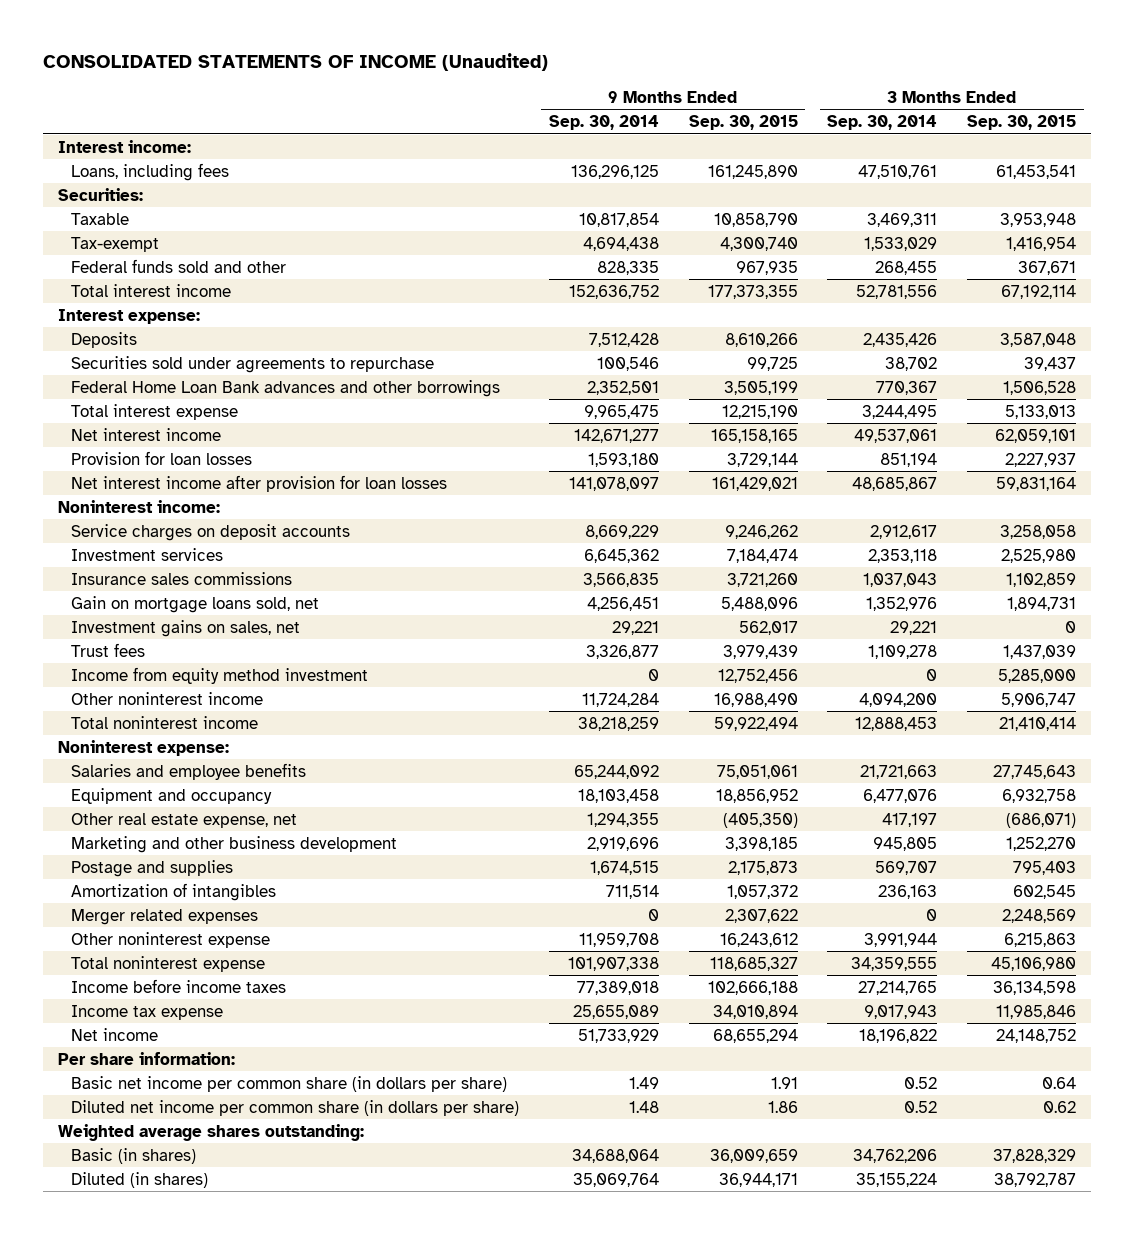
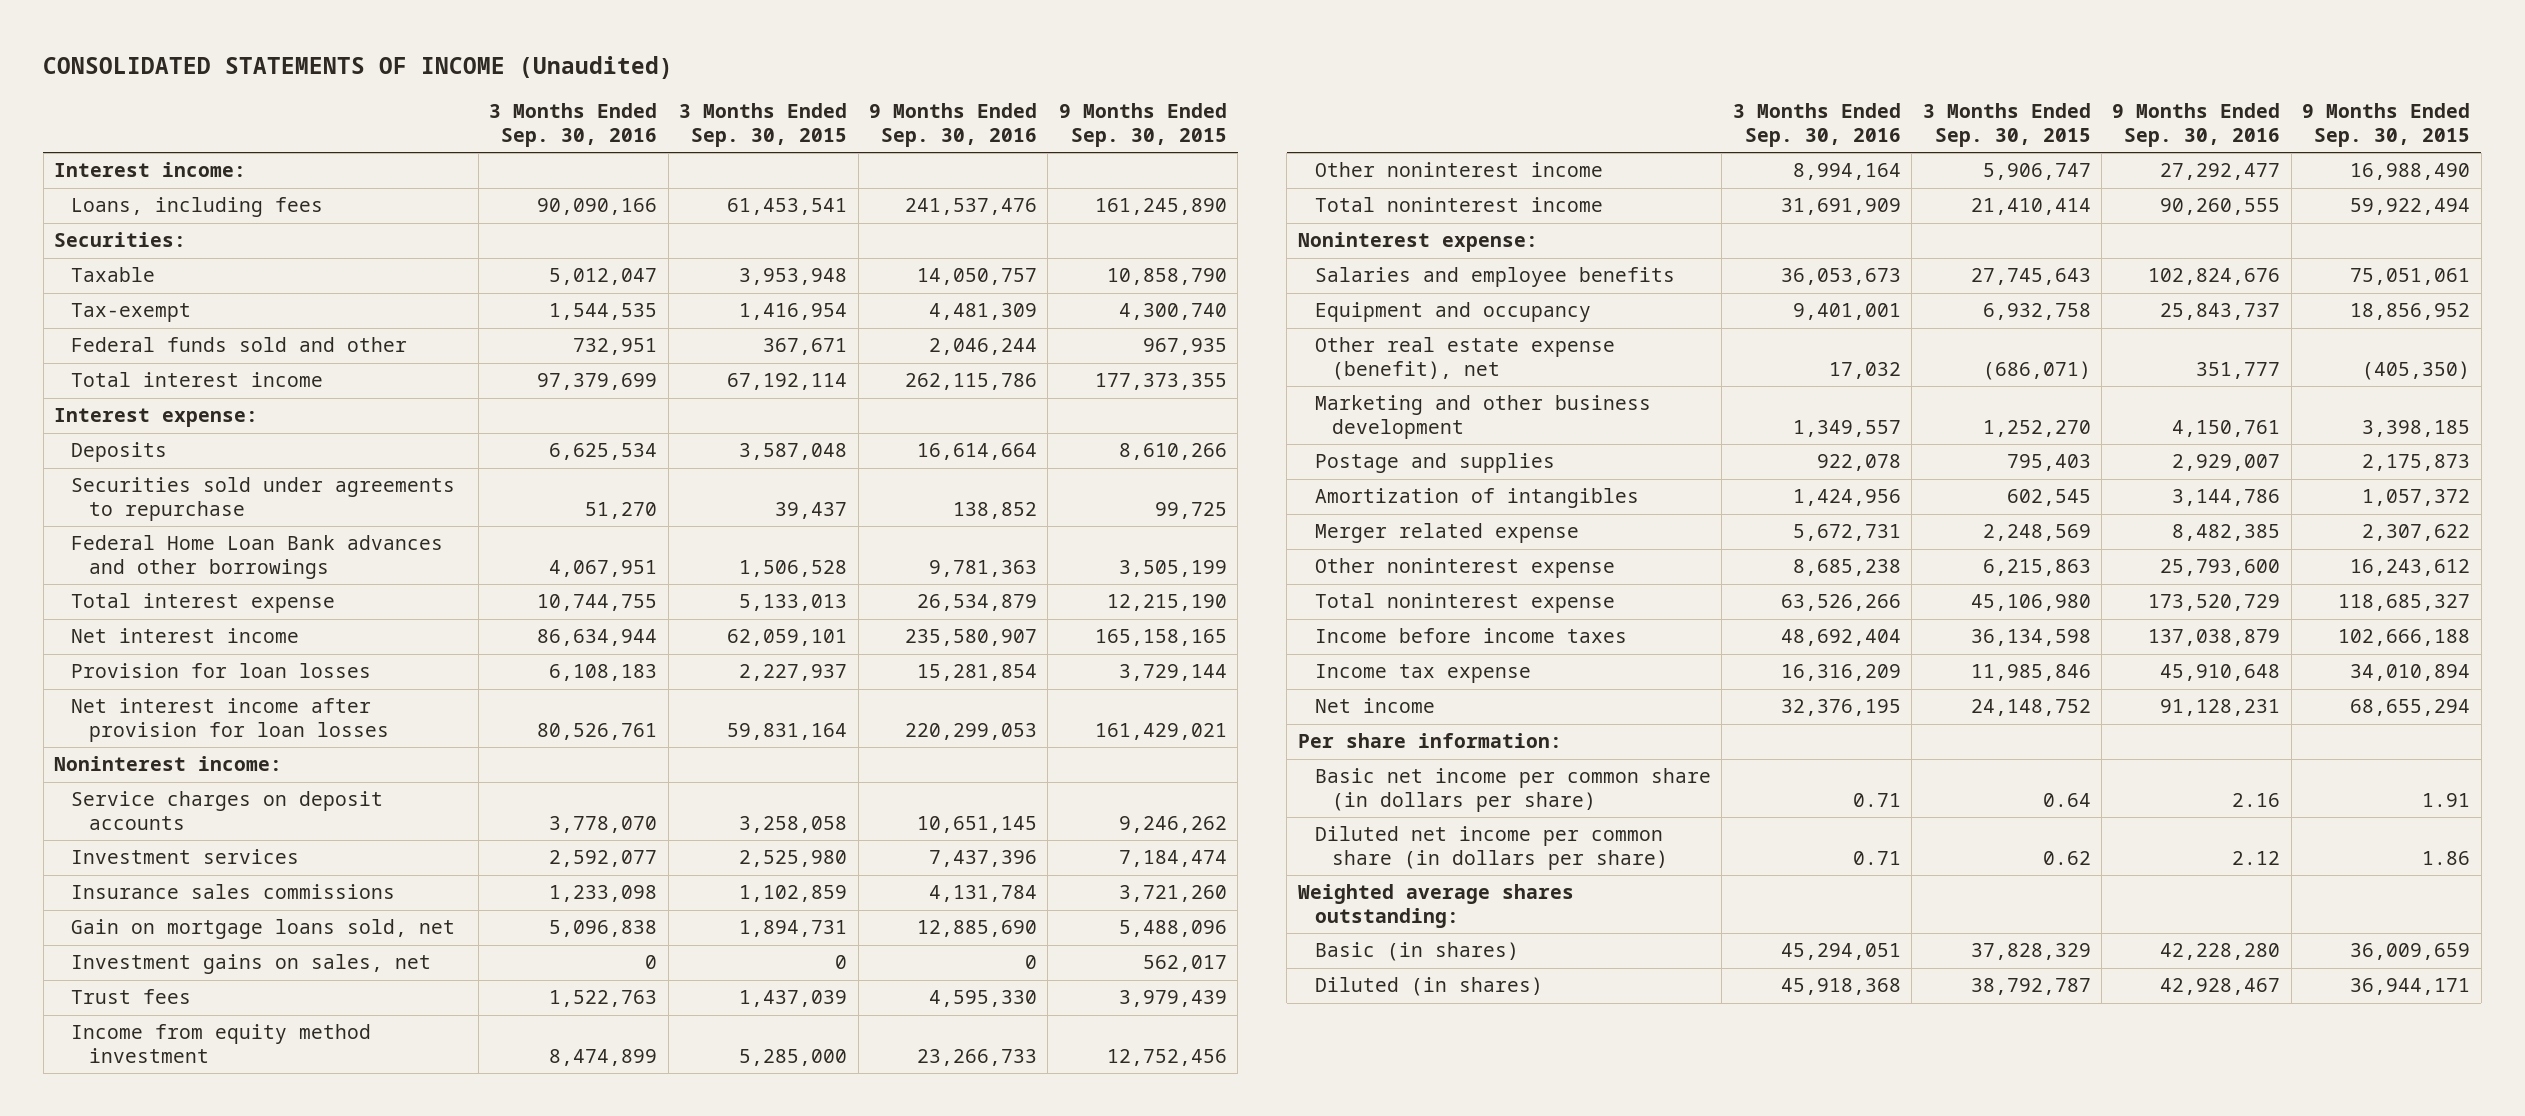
[548,115,659,131] Sep. 30, 2014 -> none
[827,115,938,131] Sep. 30, 2014 -> none
none -> [489,103,658,147] 3 Months Ended Sep. 30, 2016
none -> [868,103,1037,147] 9 Months Ended Sep. 30, 2016
[70,812,297,828] Other real estate expense, net -> [1315,337,1616,381] Other real estate expense (benefit), net
[70,908,258,925] Merger related expenses -> [1315,523,1580,544] Merger related expense

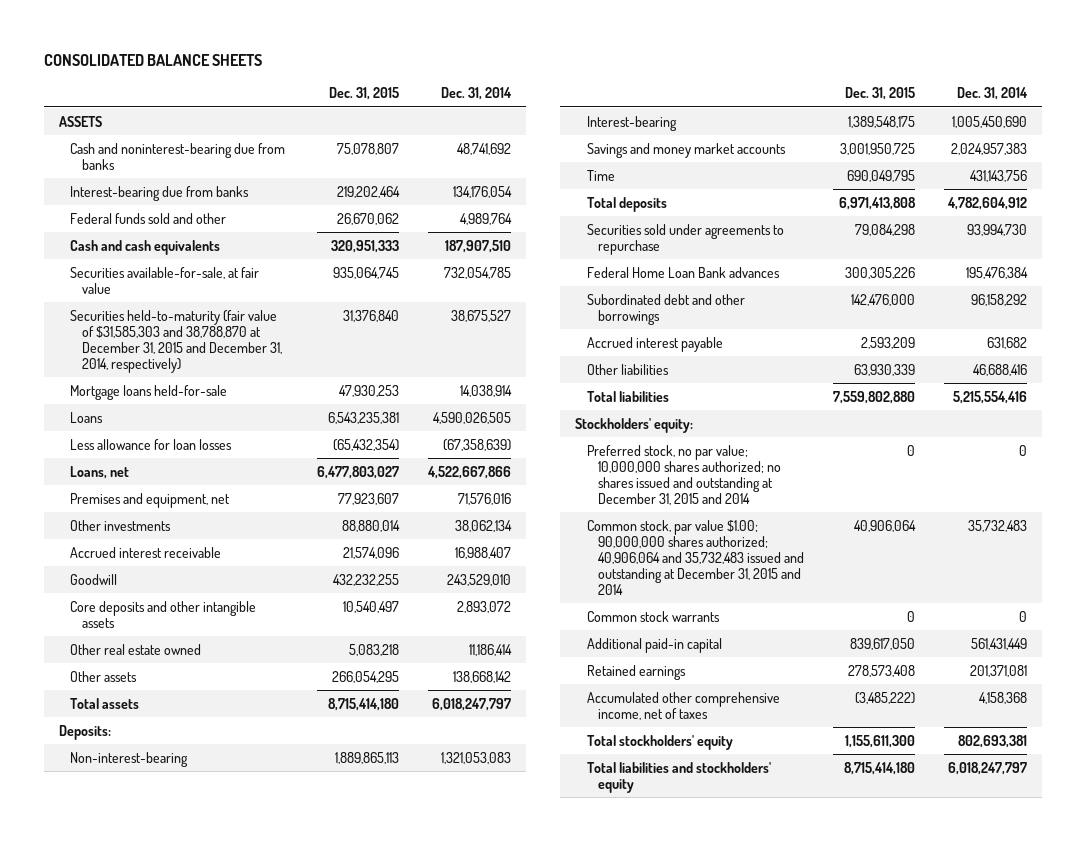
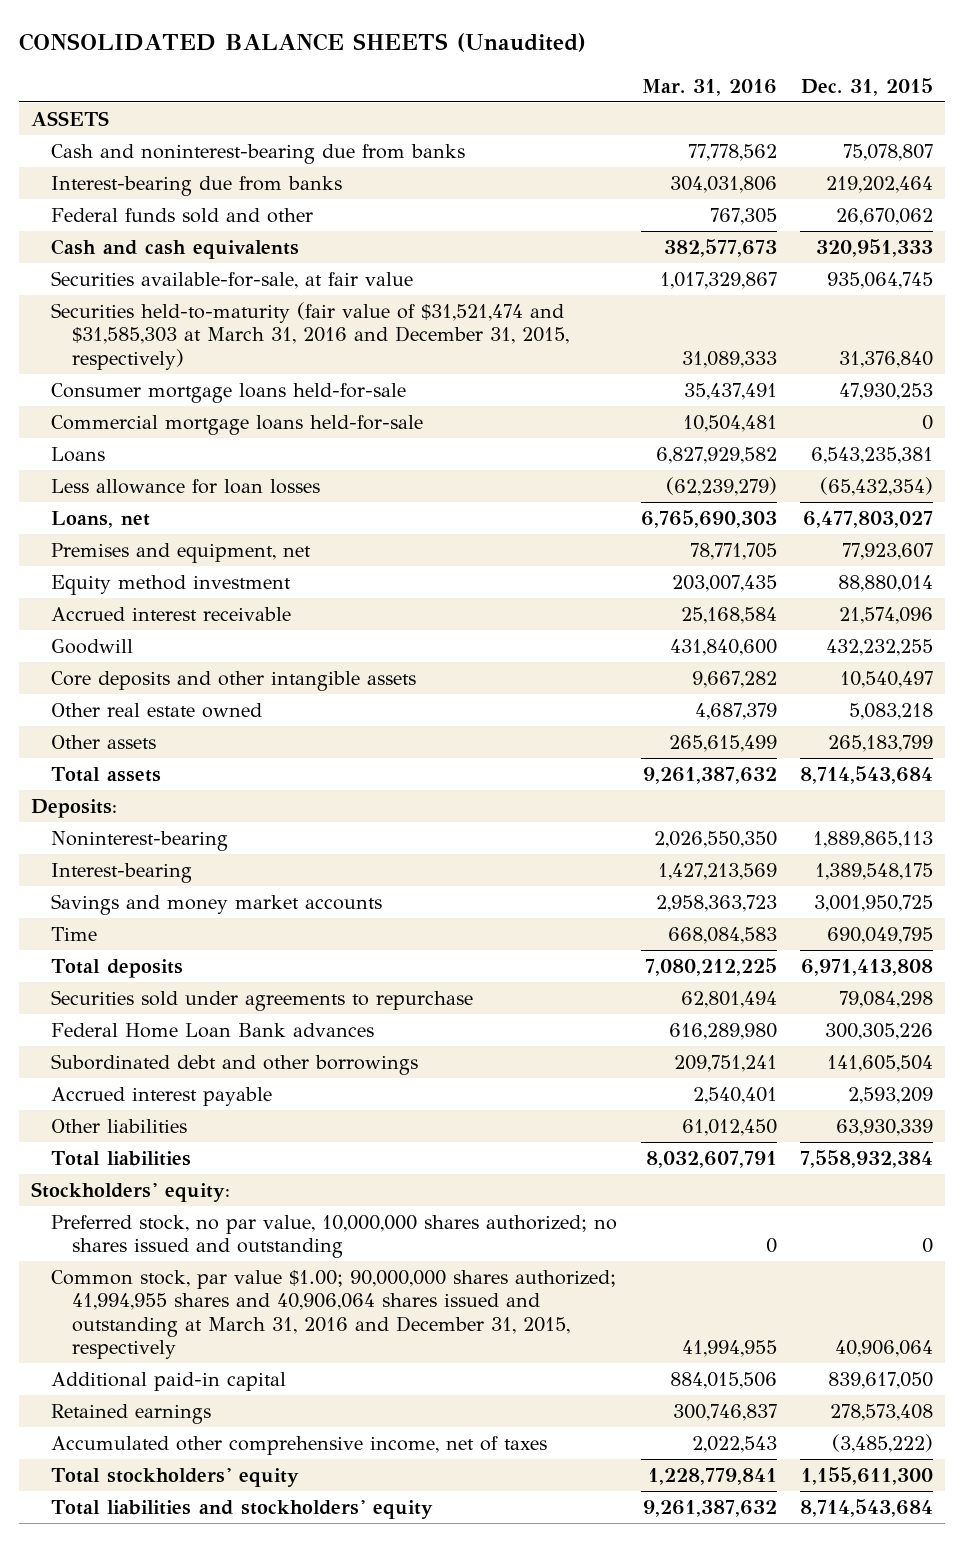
[44,53,263,66] CONSOLIDATED BALANCE SHEETS -> [18,33,586,53] CONSOLIDATED BALANCE SHEETS (Unaudited)
[441,87,513,101] Dec. 31, 2014 -> none
none -> [641,78,777,96] Mar. 31, 2016
[70,309,282,373] Securities held-to-maturity (fair value of $31,585,303 and 38,788,870 at December 31, 2015 and December 31, 2014, respectively) -> [51,301,569,370] Securities held-to-maturity (fair value of $31,521,474 and $31,585,303 at March 31, 2016 and December 31, 2015, respectively)
[70,384,228,400] Mortgage loans held-for-sale -> [51,382,407,403] Consumer mortgage loans held-for-sale
none -> [51,414,424,435] Commercial mortgage loans held-for-sale
[70,519,172,531] Other investments -> [51,574,292,595] Equity method investment
[331,670,399,683] 266,054,295 -> [828,734,934,752] 265,183,799
[327,697,399,711] 8,715,414,180 -> [800,765,934,784] 8,714,543,684
[70,751,189,767] Non-interest-bearing -> [51,830,229,851] Noninterest-bearing
[851,293,916,306] 142,476,000 -> [827,1054,934,1072] 141,605,504
[833,390,916,404] 7,559,802,880 -> [800,1149,934,1168] 7,558,932,384
[586,610,720,622] Common stock warrants -> none
[586,444,781,505] Preferred stock, no par value; 10,000,000 shares authorized; no shares issued and outstanding at December 31, 2015 and 2014 -> [51,1214,618,1259] Preferred stock, no par value, 10,000,000 shares authorized; no shares issued and outstanding
[586,519,804,595] Common stock, par value $1.00; 90,000,000 shares authorized; 40,906,064 and 35,732,483 issued and outstanding at December 31, 2015 and 2014 -> [51,1269,617,1360] Common stock, par value $1.00; 90,000,000 shares authorized; 41,994,955 shares and 40,906,064 shares issued and outstanding at March 31, 2016 and December 31, 2015, respectively
[844,761,916,775] 8,715,414,180 -> [800,1498,934,1517] 8,714,543,684

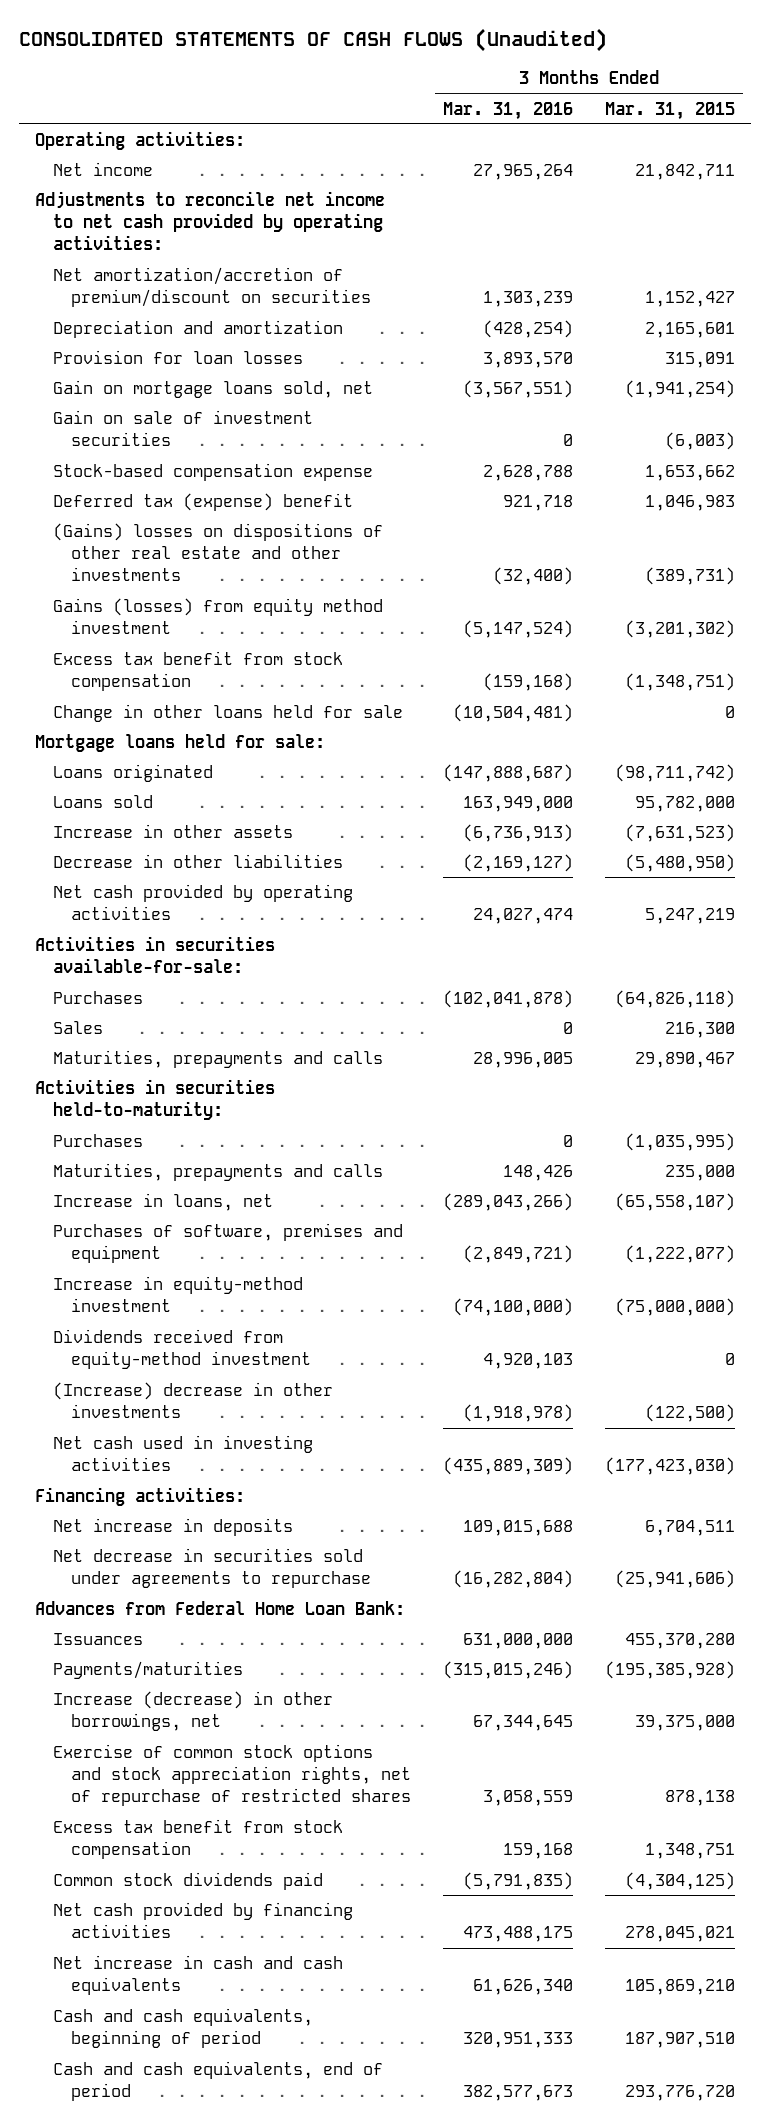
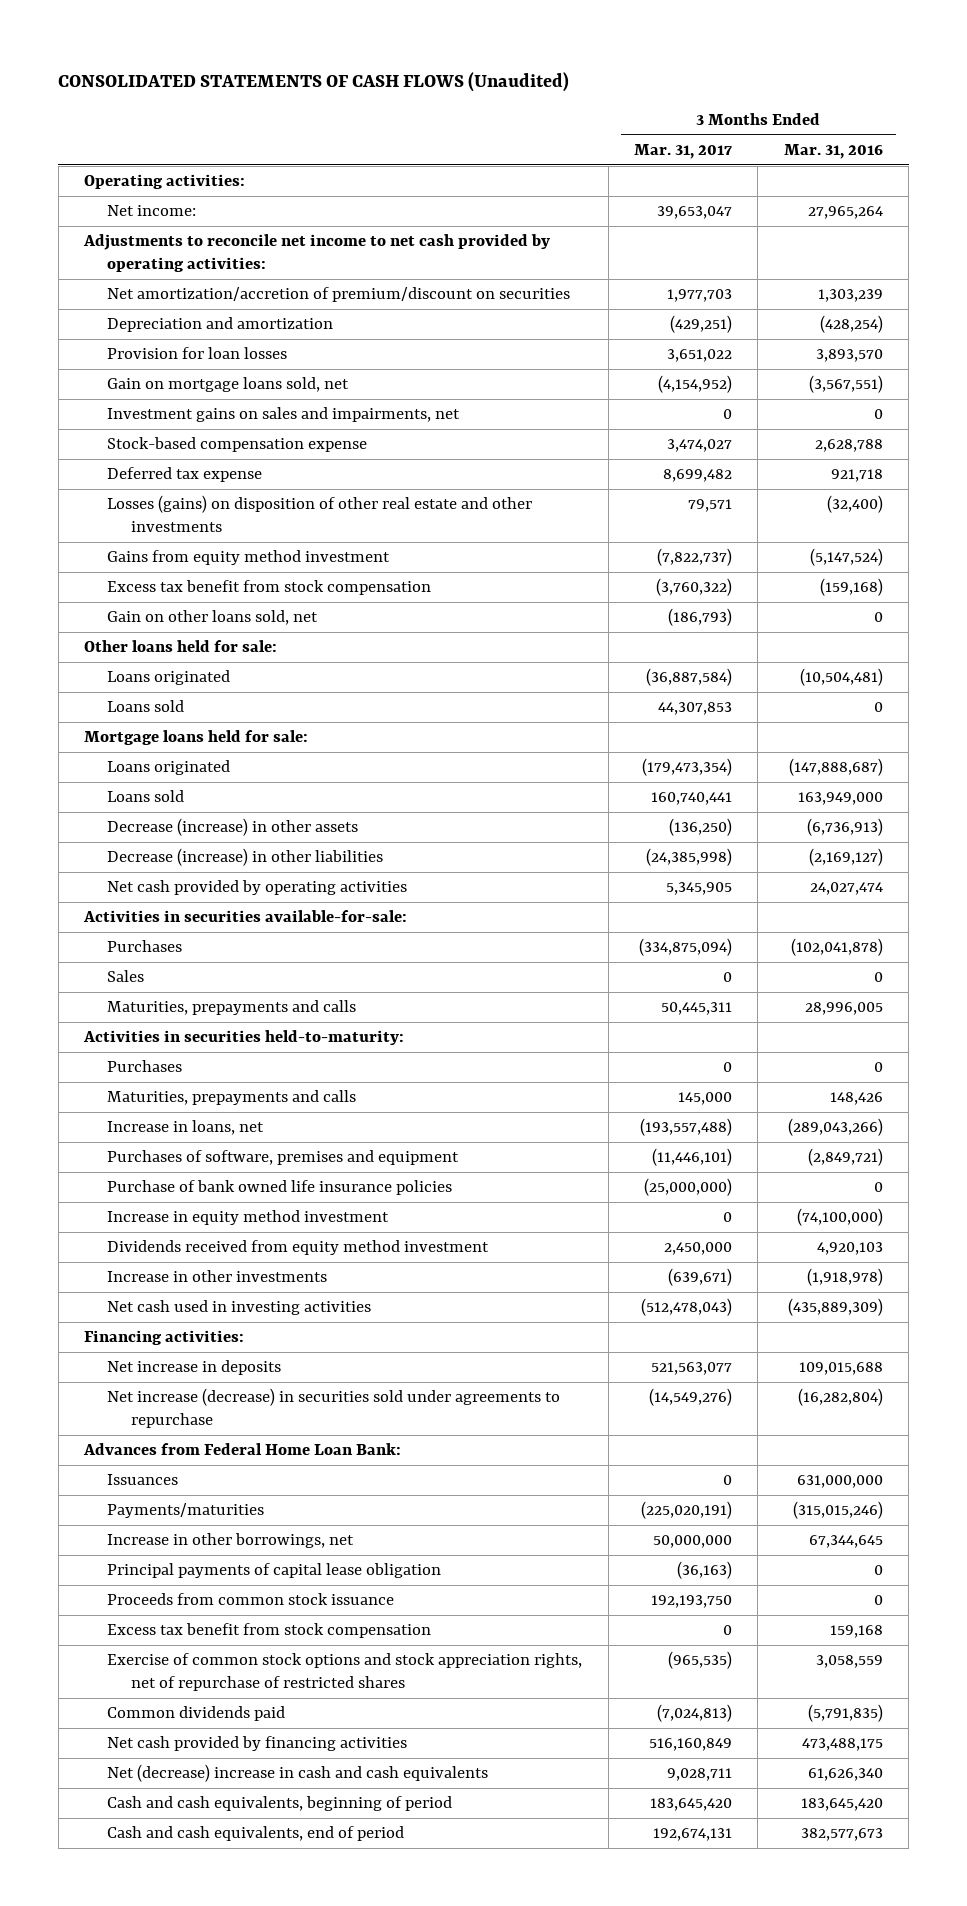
[604,101,735,120] Mar. 31, 2015 -> none
none -> [634,143,733,159] Mar. 31, 2017
[53,162,154,177] Net income -> [107,205,197,217] Net income:
[53,410,314,447] Gain on sale of investment securities -> [107,407,461,423] Investment gains on sales and impairments, net
[53,493,354,512] Deferred tax (expense) benefit -> [107,467,263,483] Deferred tax expense
[53,523,384,582] (Gains) losses on dispositions of other real estate and other investments -> [107,495,533,533] Losses (gains) on disposition of other real estate and other investments
[53,598,384,635] Gains (losses) from equity method investment -> [107,550,391,566] Gains from equity method investment
none -> [107,610,319,626] Gain on other loans sold, net
none -> [84,640,278,653] Other loans held for sale:
[53,704,404,723] Change in other loans held for sale -> [107,670,231,686] Loans originated
none -> [107,700,185,713] Loans sold
[53,824,294,839] Increase in other assets -> [107,818,359,837] Decrease (increase) in other assets
[53,854,344,869] Decrease in other liabilities -> [107,848,384,867] Decrease (increase) in other liabilities
none -> [107,1180,453,1196] Purchase of bank owned life insurance policies
[53,1276,304,1313] Increase in equity-method investment -> [107,1210,390,1226] Increase in equity method investment
[53,1329,311,1370] Dividends received from equity-method investment -> [107,1240,490,1256] Dividends received from equity method investment
[53,1382,334,1419] (Increase) decrease in other investments -> [107,1270,328,1283] Increase in other investments
[53,1548,371,1589] Net decrease in securities sold under agreements to repurchase -> [107,1388,561,1429] Net increase (decrease) in securities sold under agreements to repurchase
[53,1691,334,1732] Increase (decrease) in other borrowings, net -> [107,1533,355,1549] Increase in other borrowings, net
none -> [107,1563,442,1579] Principal payments of capital lease obligation
none -> [107,1593,395,1606] Proceeds from common stock issuance
[53,1744,411,1807] Exercise of common stock options and stock appreciation rights, net of repurchase of restricted shares -> [107,1653,583,1692] Exercise of common stock options and stock appreciation rights, net of repurchase of restricted shares
[53,1872,324,1891] Common stock dividends paid -> [107,1706,286,1722] Common dividends paid
[53,1955,344,1996] Net increase in cash and cash equivalents -> [107,1764,489,1783] Net (decrease) increase in cash and cash equivalents
[462,2032,573,2049] 320,951,333 -> [800,1798,883,1812] 183,645,420

